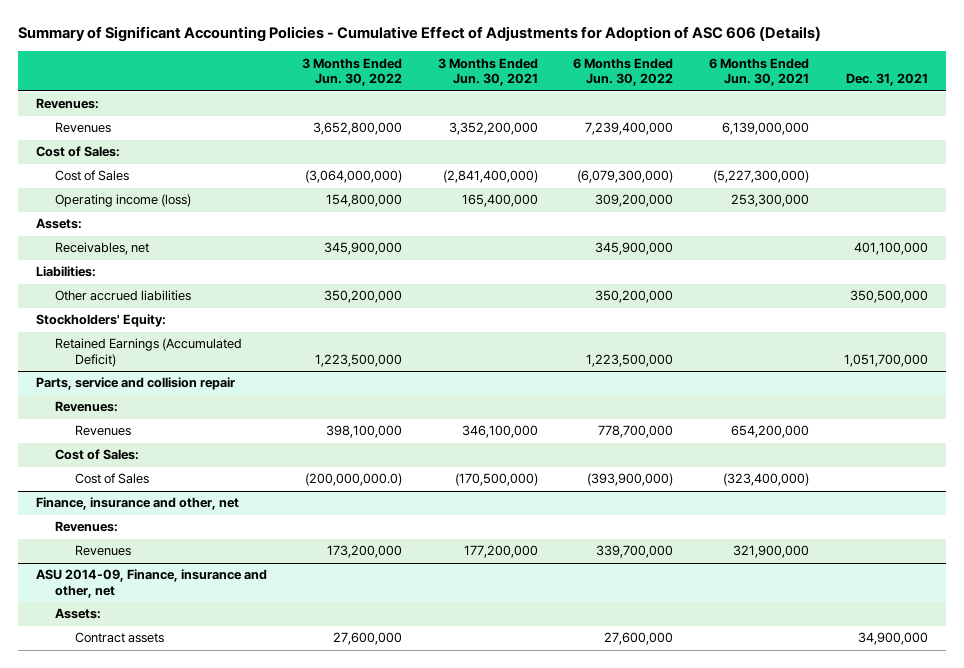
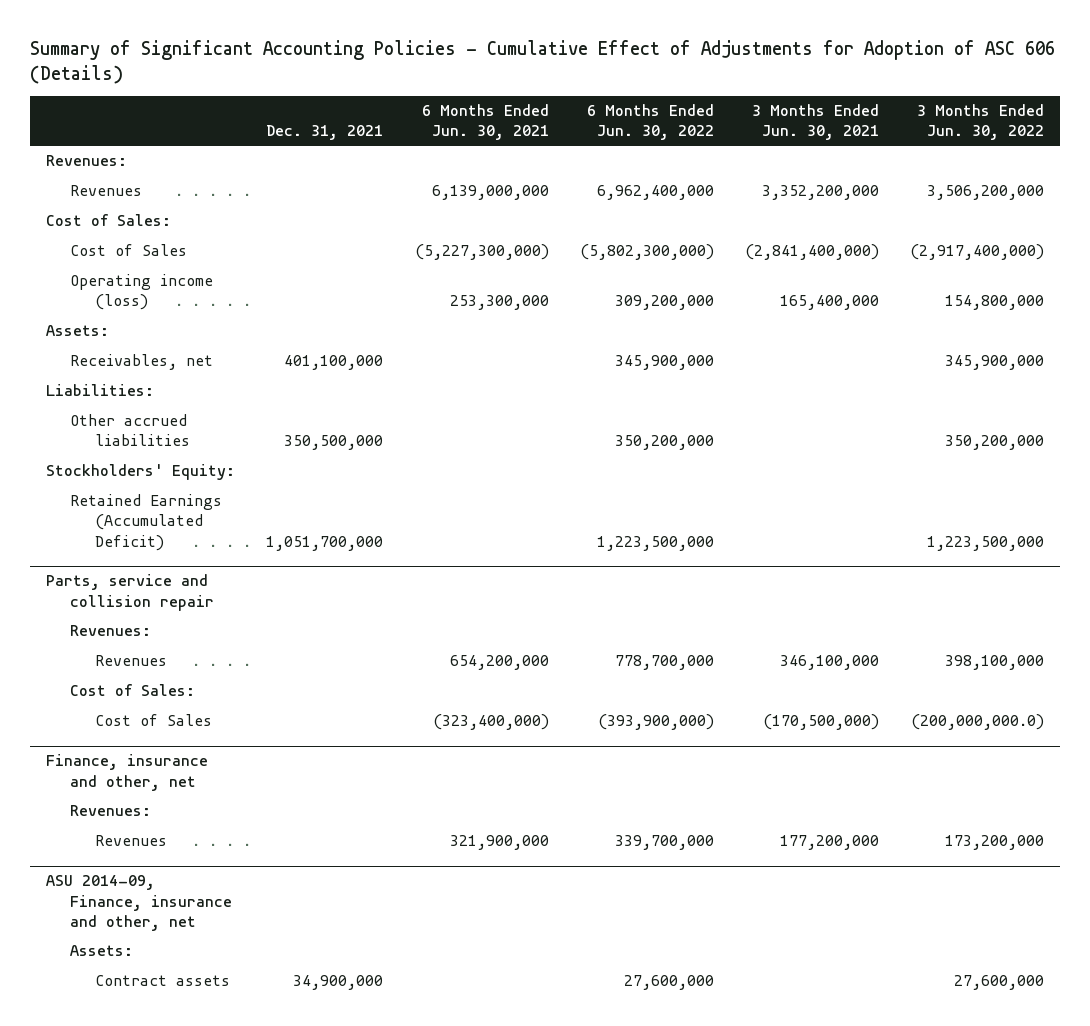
[313,122,403,136] 3,652,800,000 -> [927,185,1045,201] 3,506,200,000
[585,122,674,136] 7,239,400,000 -> [596,185,714,201] 6,962,400,000
[305,170,403,184] (3,064,000,000) -> [910,244,1045,261] (2,917,400,000)
[577,170,674,184] (6,079,300,000) -> [579,244,714,261] (5,802,300,000)

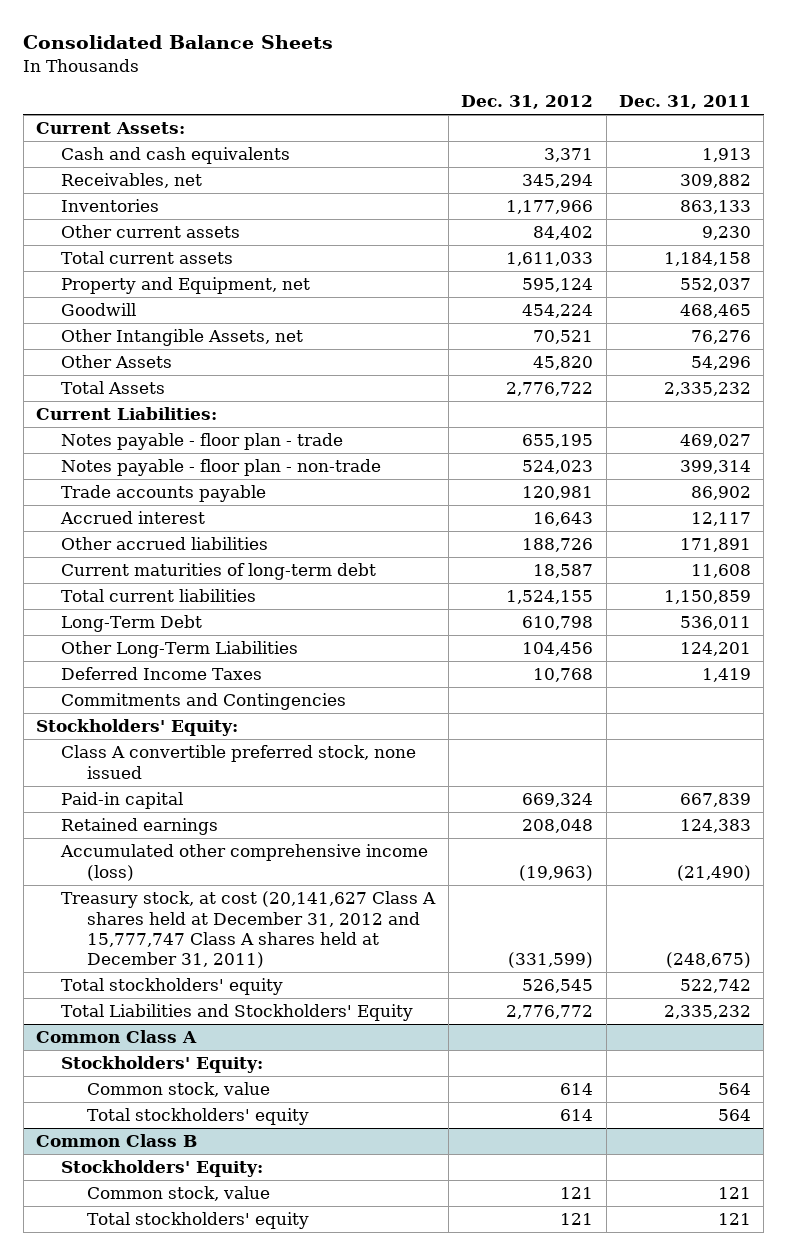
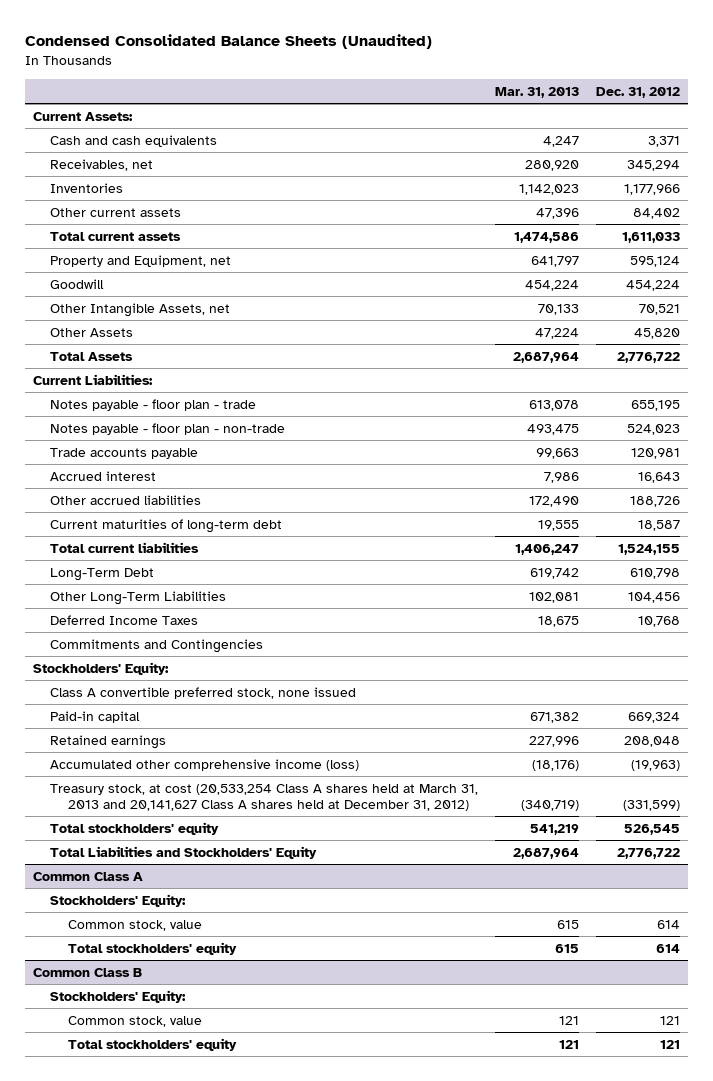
[23,35,334,50] Consolidated Balance Sheets -> [24,34,432,50] Condensed Consolidated Balance Sheets (Unaudited)
[618,95,751,110] Dec. 31, 2011 -> none
none -> [495,87,580,99] Mar. 31, 2013
[61,891,437,969] Treasury stock, at cost (20,141,627 Class A shares held at December 31, 2012 and 15,777,747 Class A shares held at December 31, 2011) -> [50,783,479,812] Treasury stock, at cost (20,533,254 Class A shares held at March 31, 2013 and 20,141,627 Class A shares held at December 31, 2012)
[506,1005,594,1020] 2,776,772 -> [616,847,680,859] 2,776,722

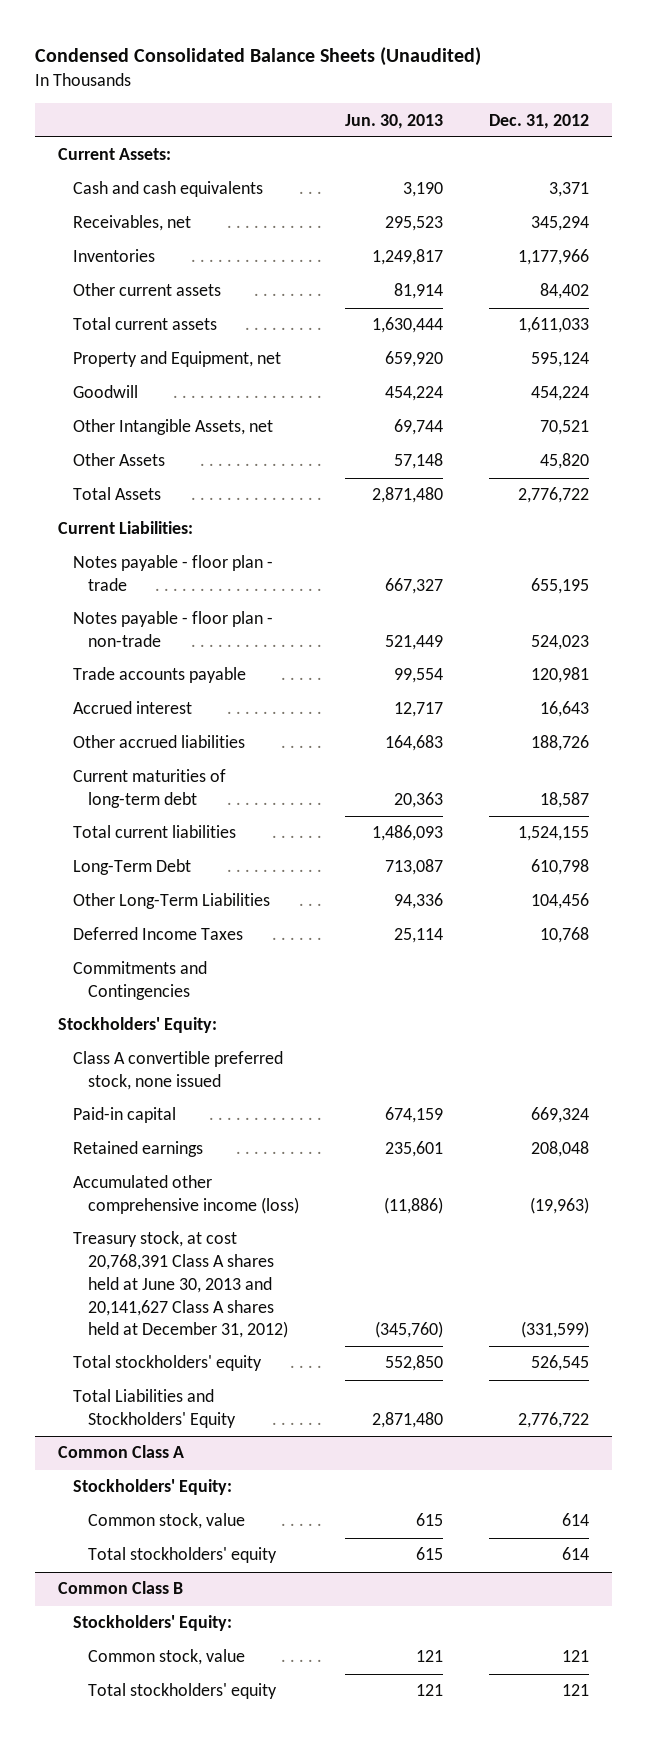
[495,87,580,99] Mar. 31, 2013 -> none
none -> [344,113,443,129] Jun. 30, 2013
[50,783,479,812] Treasury stock, at cost (20,533,254 Class A shares held at March 31, 2013 and 20,141,627 Class A shares held at December 31, 2012) -> [72,1231,288,1339] Treasury stock, at cost 20,768,391 Class A shares held at June 30, 2013 and 20,141,627 Class A shares held at December 31, 2012)

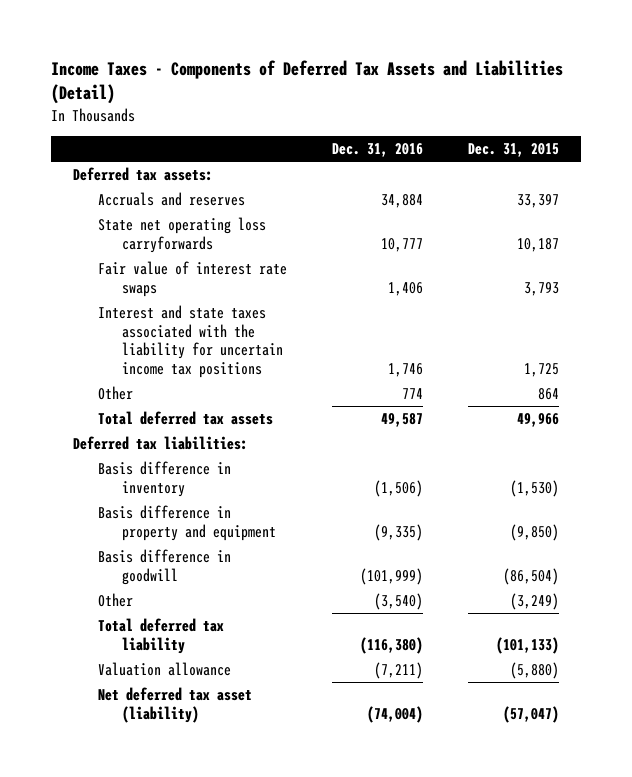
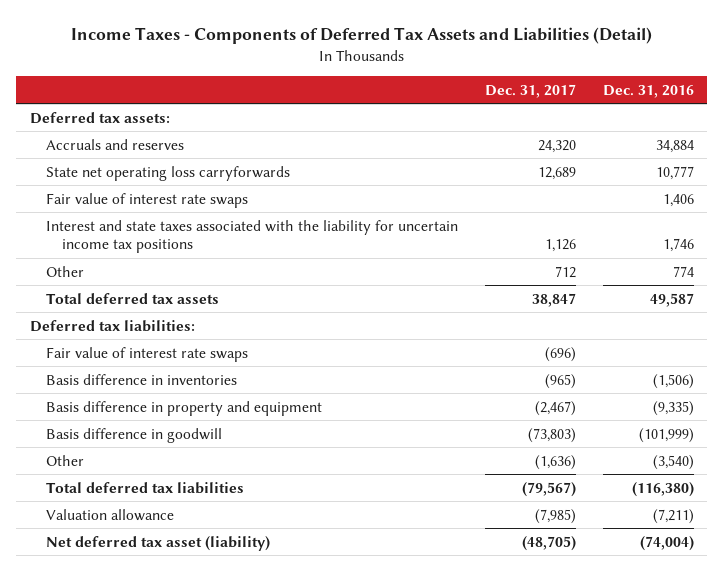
[467,143,559,158] Dec. 31, 2015 -> none
none -> [484,83,576,98] Dec. 31, 2017
none -> [45,346,248,362] Fair value of interest rate swaps
[97,460,231,497] Basis difference in inventory -> [45,373,237,385] Basis difference in inventories
[97,617,224,654] Total deferred tax liability -> [45,481,244,494] Total deferred tax liabilities

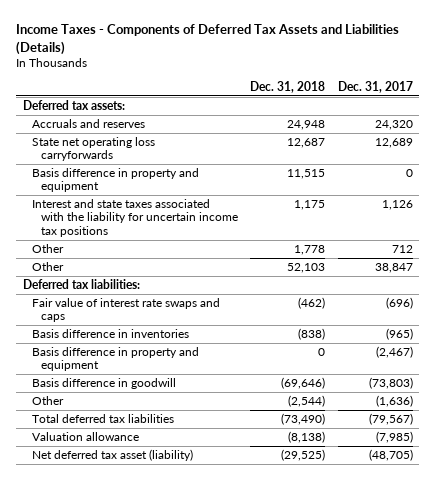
[70,26,652,44] Income Taxes - Components of Deferred Tax Assets and Liabilities (Detail) -> [16,24,400,55] Income Taxes - Components of Deferred Tax Assets and Liabilities (Details)
[602,84,694,98] Dec. 31, 2016 -> none
none -> [250,81,326,94] Dec. 31, 2018
[45,192,248,208] Fair value of interest rate swaps -> none
none -> [31,167,199,193] Basis difference in property and equipment
[45,292,219,304] Total deferred tax assets -> [31,261,64,271] Other
[45,346,248,362] Fair value of interest rate swaps -> [31,297,220,323] Fair value of interest rate swaps and caps

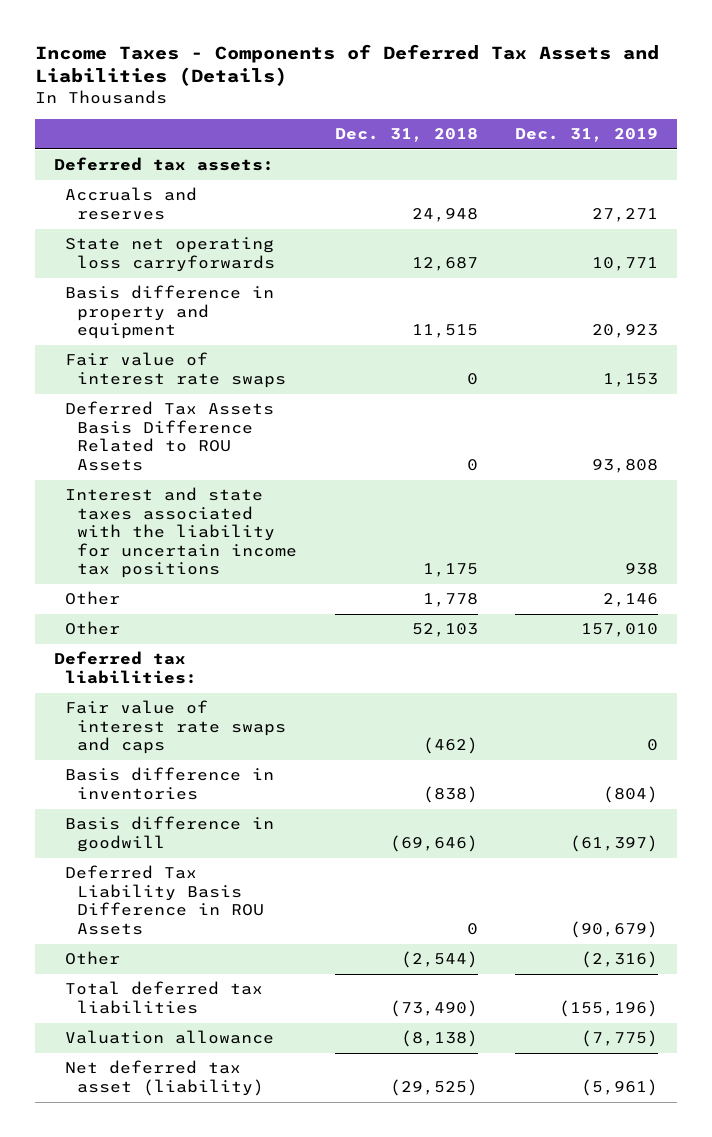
[337,81,413,94] Dec. 31, 2017 -> none
none -> [515,128,659,143] Dec. 31, 2019
none -> [65,352,287,388] Fair value of interest rate swaps
none -> [65,401,275,471] Deferred Tax Assets Basis Difference Related to ROU Assets
[31,346,199,372] Basis difference in property and equipment -> none
none -> [65,865,265,935] Deferred Tax Liability Basis Difference in ROU Assets

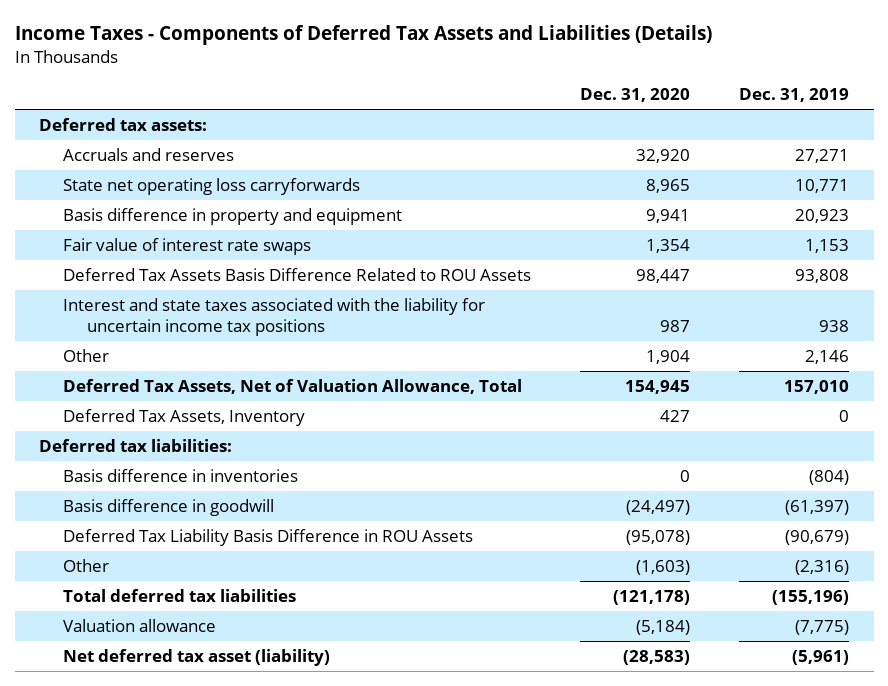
[334,128,478,143] Dec. 31, 2018 -> none
none -> [580,88,691,103] Dec. 31, 2020
[65,621,121,636] Other -> [63,378,523,394] Deferred Tax Assets, Net of Valuation Allowance, Total
none -> [63,408,306,426] Deferred Tax Assets, Inventory
[65,700,287,755] Fair value of interest rate swaps and caps -> none

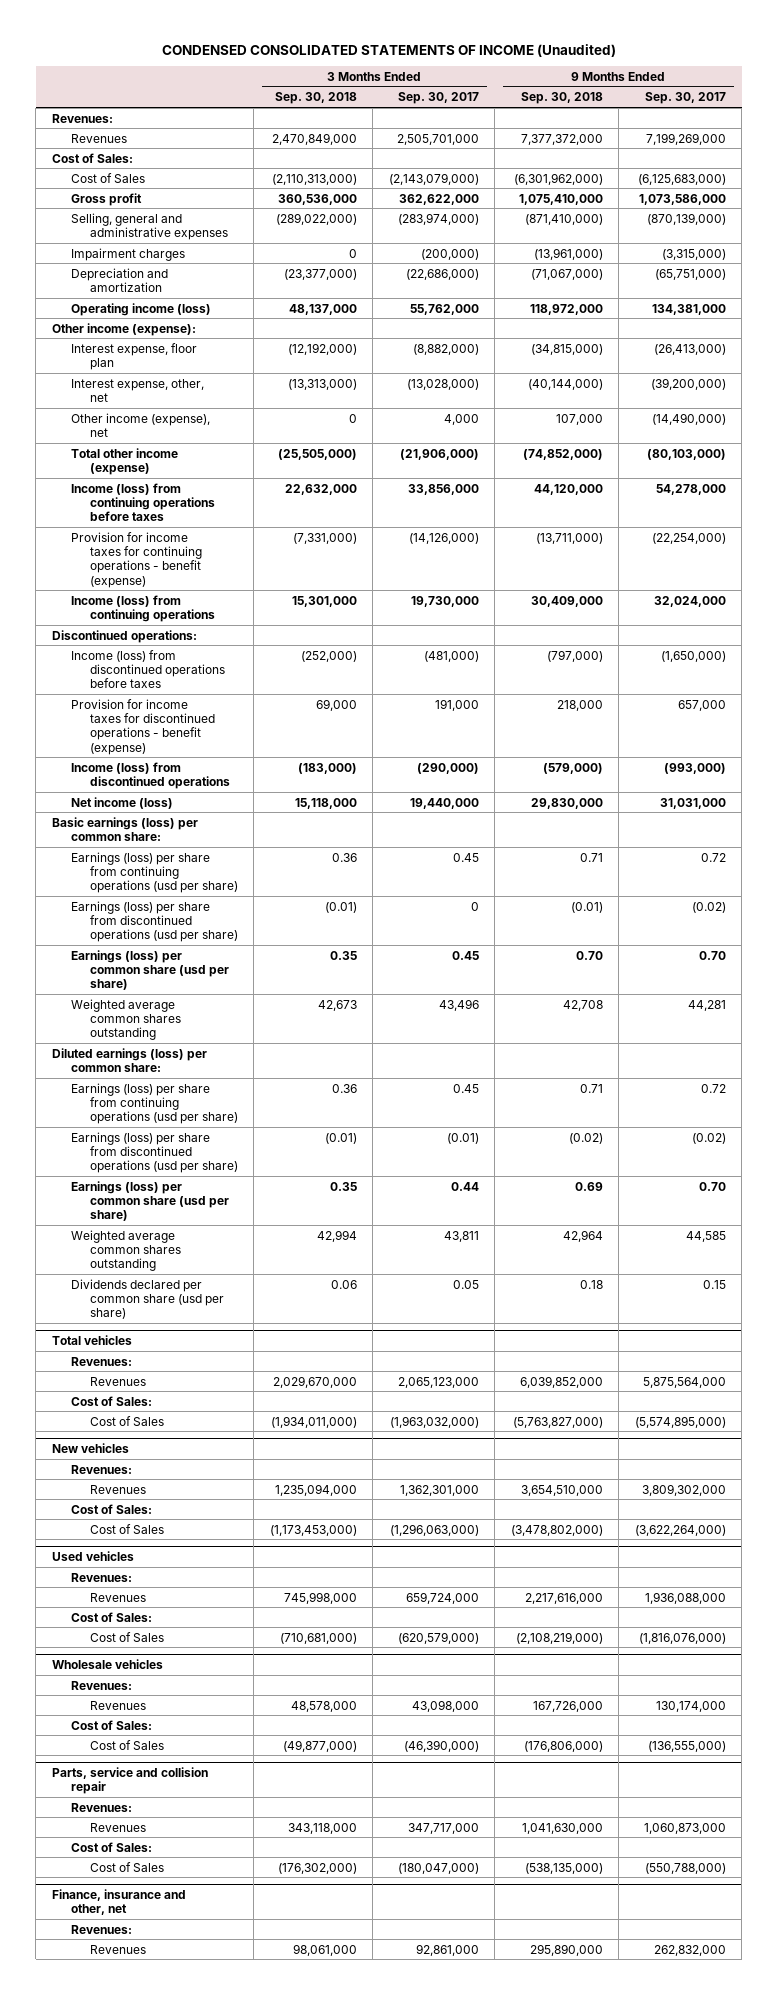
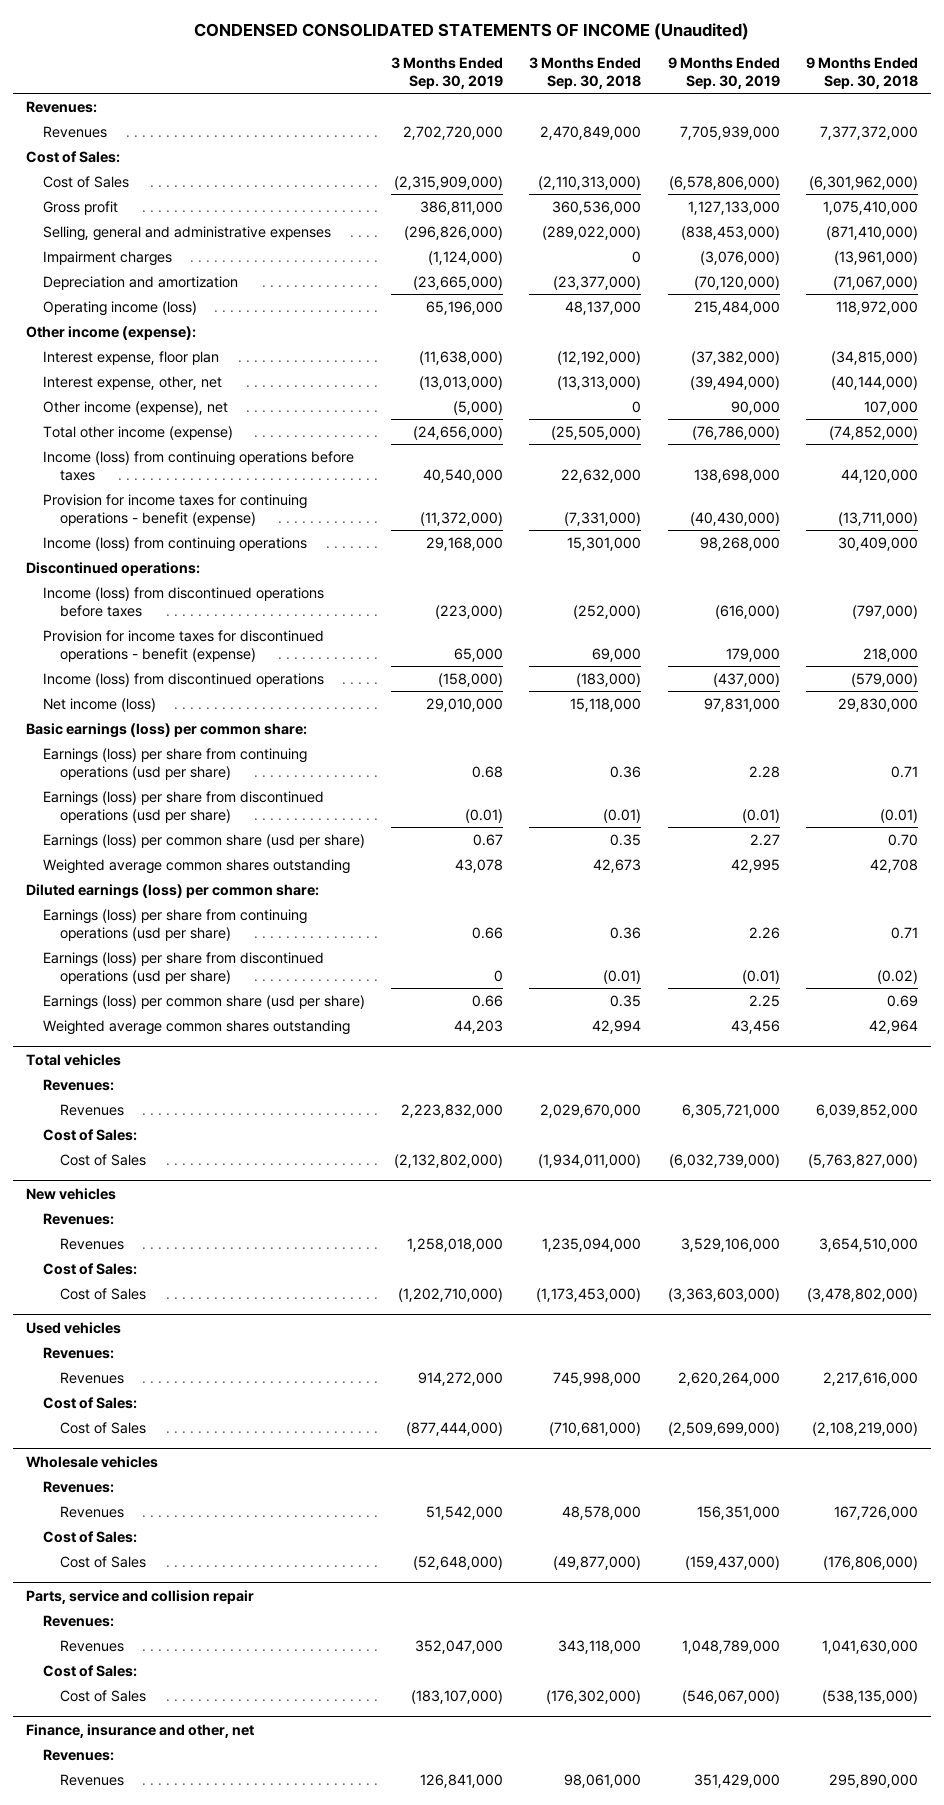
[397,92,479,105] Sep. 30, 2017 -> none
[644,92,726,105] Sep. 30, 2017 -> none
none -> [391,57,504,90] 3 Months Ended Sep. 30, 2019
none -> [667,57,780,90] 9 Months Ended Sep. 30, 2019
[70,1278,225,1320] Dividends declared per common share (usd per share) -> none

